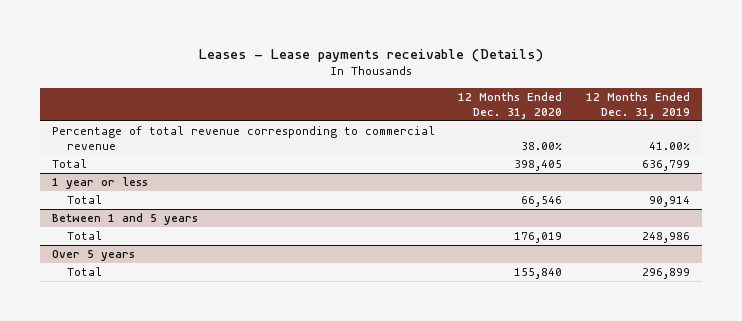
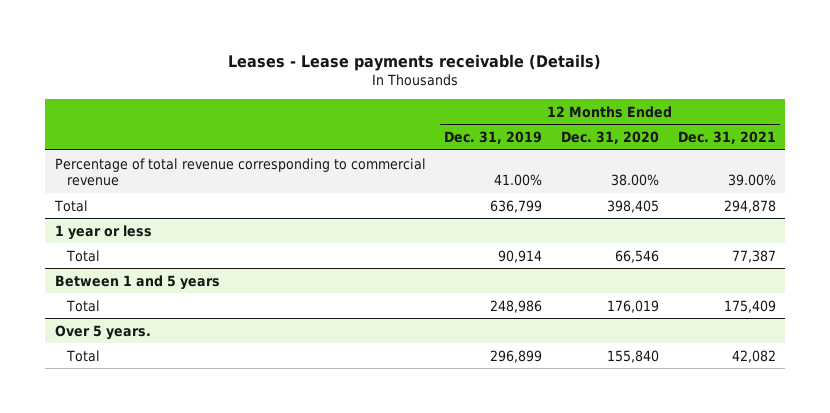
none -> [677,131,776,145] Dec. 31, 2021
[51,250,135,262] Over 5 years -> [54,324,151,340] Over 5 years.

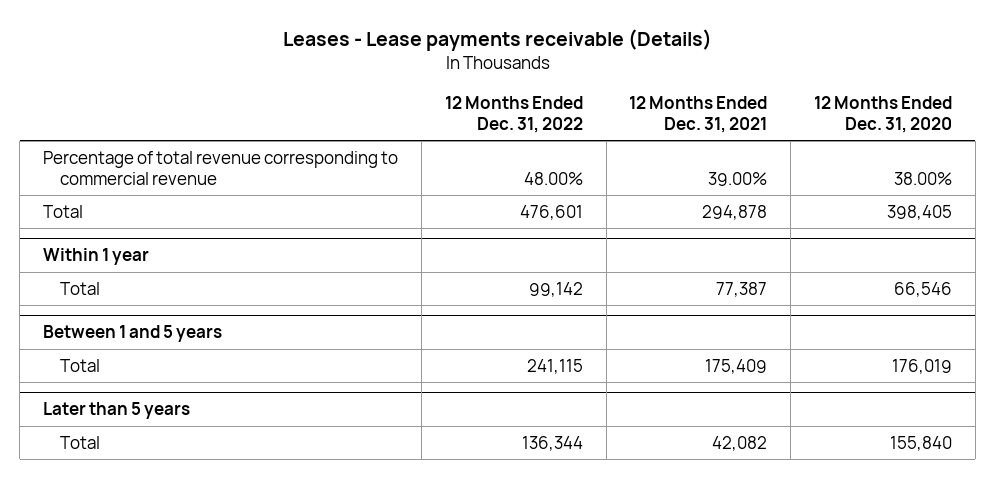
[444,131,543,145] Dec. 31, 2019 -> none
none -> [444,95,583,134] 12 Months Ended Dec. 31, 2022
[54,224,152,240] 1 year or less -> [43,248,150,266] Within 1 year
[54,324,151,340] Over 5 years. -> [43,402,191,420] Later than 5 years

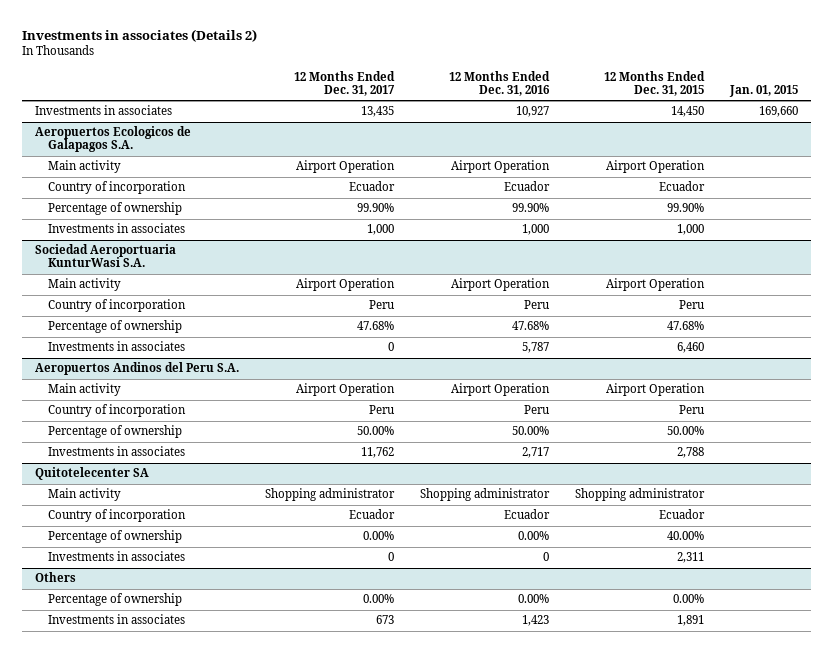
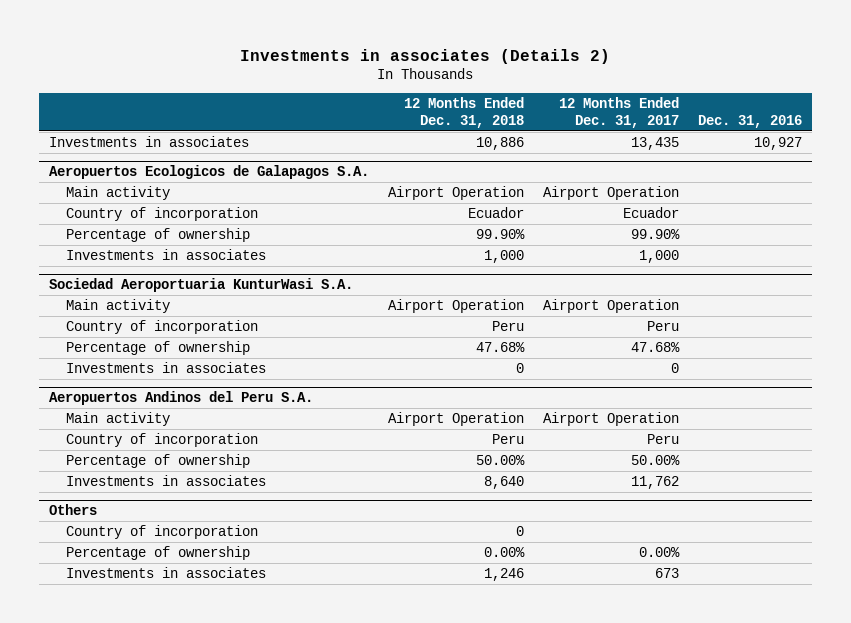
[449,70,551,96] 12 Months Ended Dec. 31, 2016 -> none
[604,70,706,96] 12 Months Ended Dec. 31, 2015 -> none
[729,84,799,97] Jan. 01, 2015 -> none
none -> [403,97,524,128] 12 Months Ended Dec. 31, 2018
none -> [698,114,803,128] Dec. 31, 2016
[35,467,150,481] Quitotelecenter SA -> none
[47,488,121,502] Main activity -> none
[47,509,186,523] Country of incorporation -> none
[47,530,182,544] Percentage of ownership -> none
[47,551,185,562] Investments in associates -> none
none -> [65,524,258,539] Country of incorporation

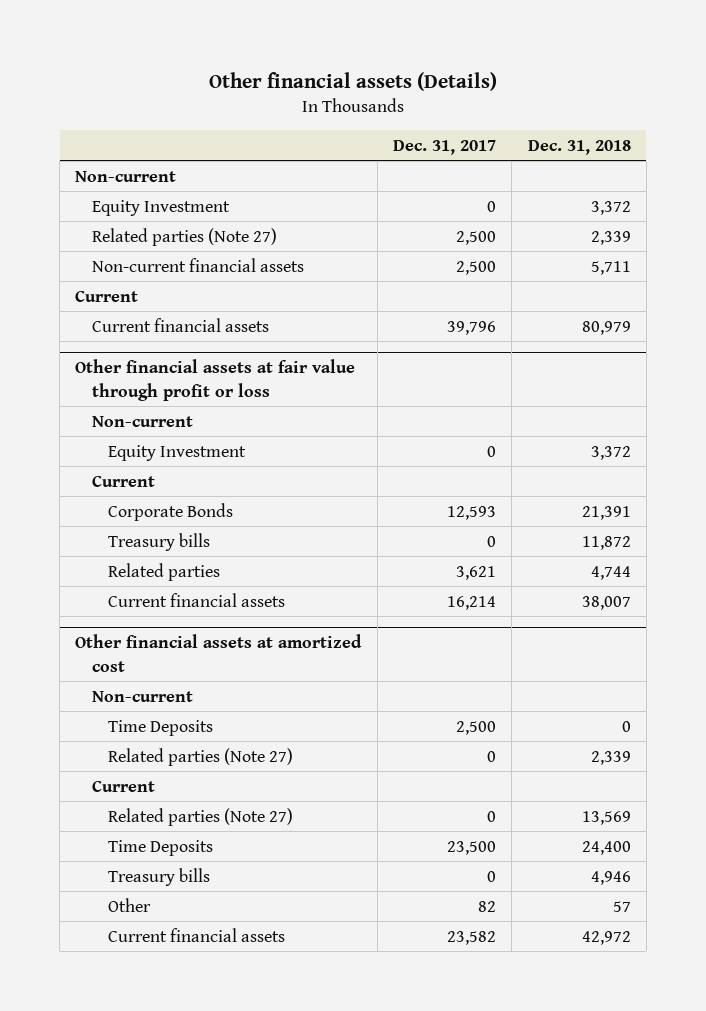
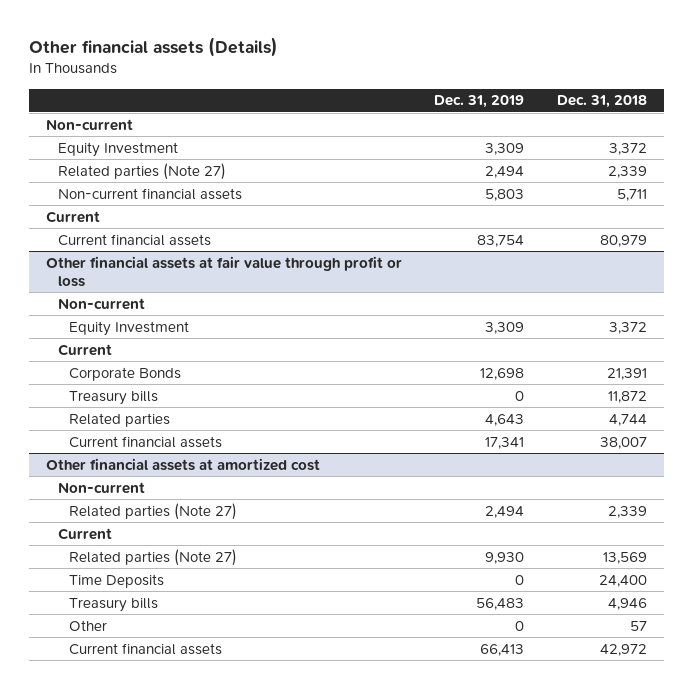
[393,139,497,155] Dec. 31, 2017 -> none
none -> [434,95,525,109] Dec. 31, 2019
[107,719,213,736] Time Deposits -> none

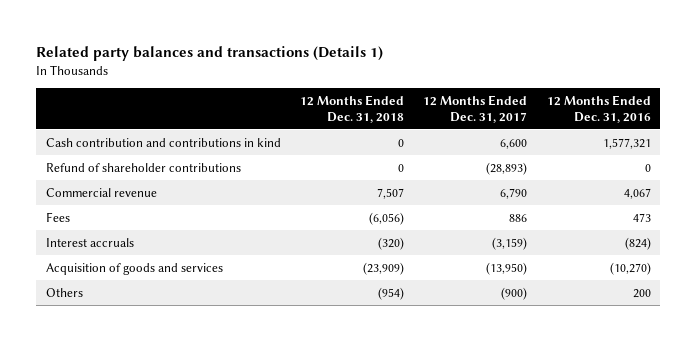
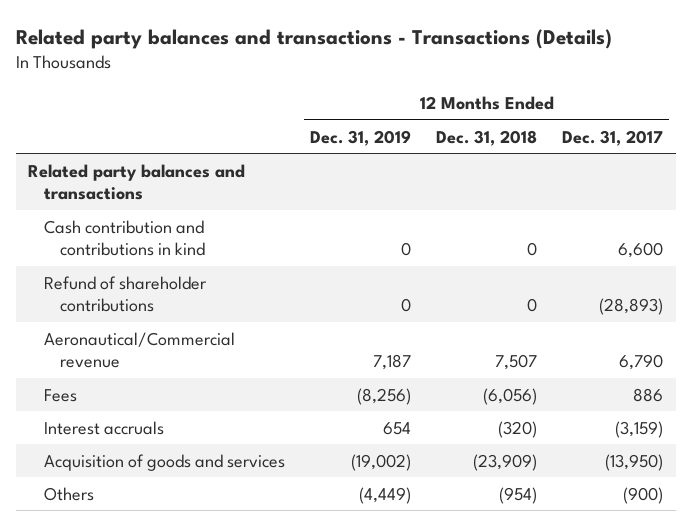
[36,45,384,61] Related party balances and transactions (Details 1) -> [15,28,612,49] Related party balances and transactions - Transactions (Details)
[546,94,651,123] 12 Months Ended Dec. 31, 2016 -> none
none -> [310,129,412,146] Dec. 31, 2019
none -> [28,163,246,200] Related party balances and transactions
[45,187,157,197] Commercial revenue -> [44,331,236,368] Aeronautical/Commercial revenue

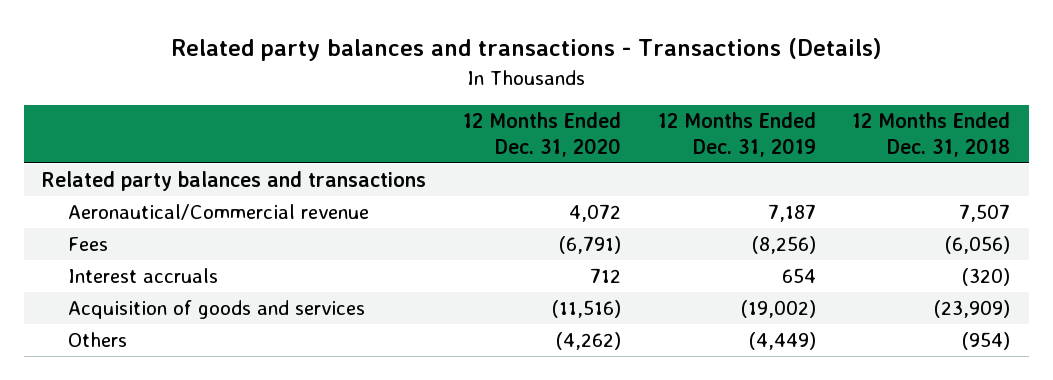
[562,129,664,146] Dec. 31, 2017 -> none
none -> [463,112,622,157] 12 Months Ended Dec. 31, 2020
[44,219,206,256] Cash contribution and contributions in kind -> none
[44,275,208,312] Refund of shareholder contributions -> none

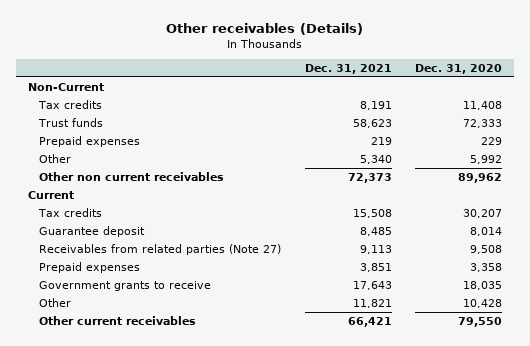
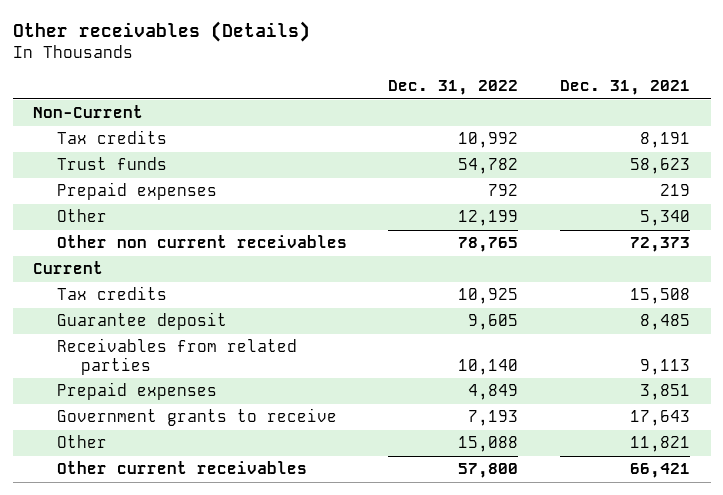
[415,63,503,74] Dec. 31, 2020 -> none
none -> [388,80,519,96] Dec. 31, 2022
[38,243,281,255] Receivables from related parties (Note 27) -> [56,338,297,375] Receivables from related parties

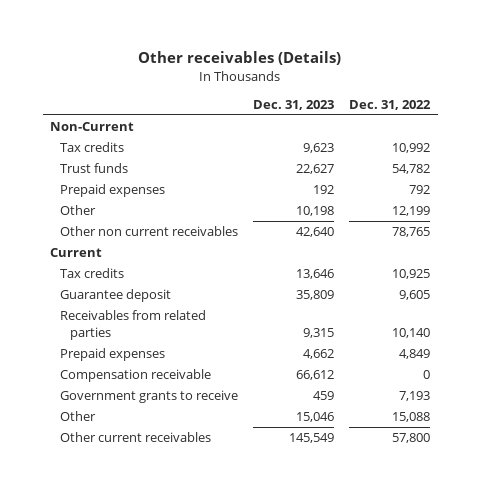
[559,80,690,96] Dec. 31, 2021 -> none
none -> [253,100,335,111] Dec. 31, 2023
none -> [60,369,212,383] Compensation receivable

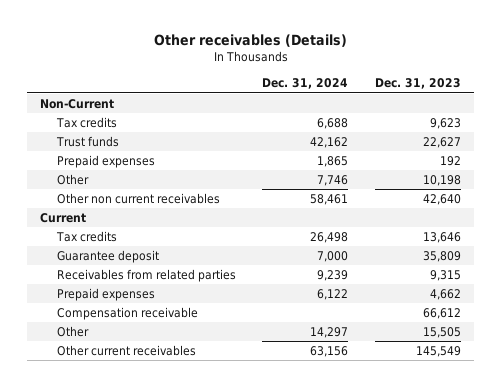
[349,100,432,111] Dec. 31, 2022 -> none
none -> [262,78,349,90] Dec. 31, 2024
[60,390,239,404] Government grants to receive -> none
[296,412,335,423] 15,046 -> [422,327,461,339] 15,505

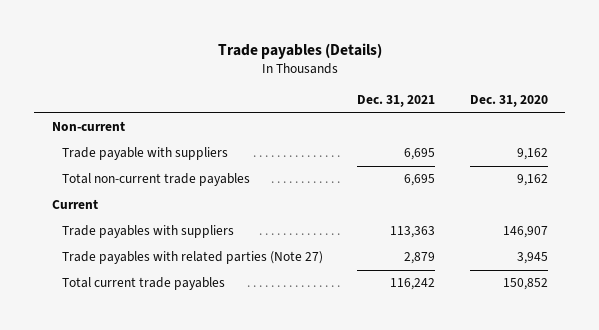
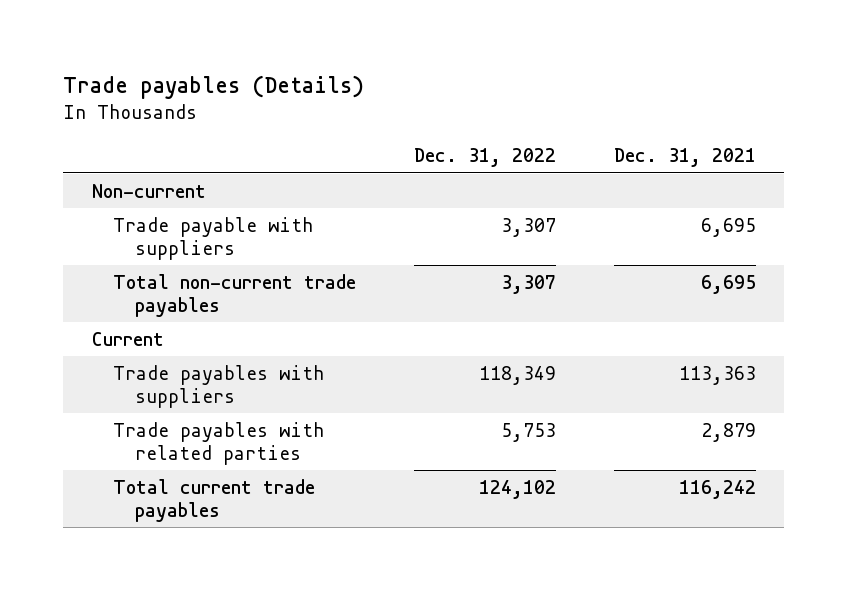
[469,95,548,108] Dec. 31, 2020 -> none
none -> [413,148,556,168] Dec. 31, 2022
[61,251,323,265] Trade payables with related parties (Note 27) -> [113,421,325,465] Trade payables with related parties

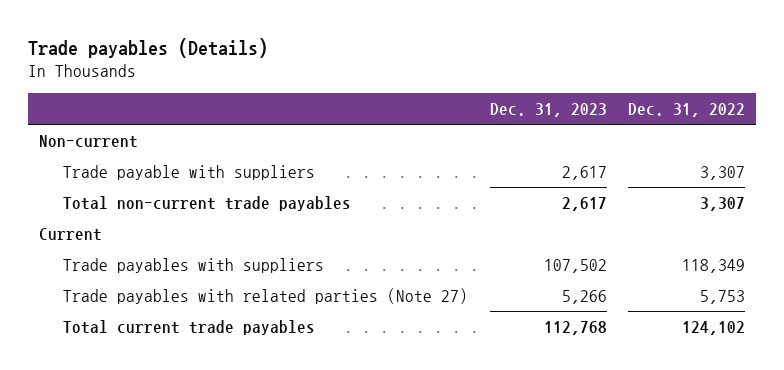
[613,148,756,168] Dec. 31, 2021 -> none
none -> [489,103,607,118] Dec. 31, 2023
[113,421,325,465] Trade payables with related parties -> [62,288,468,305] Trade payables with related parties (Note 27)

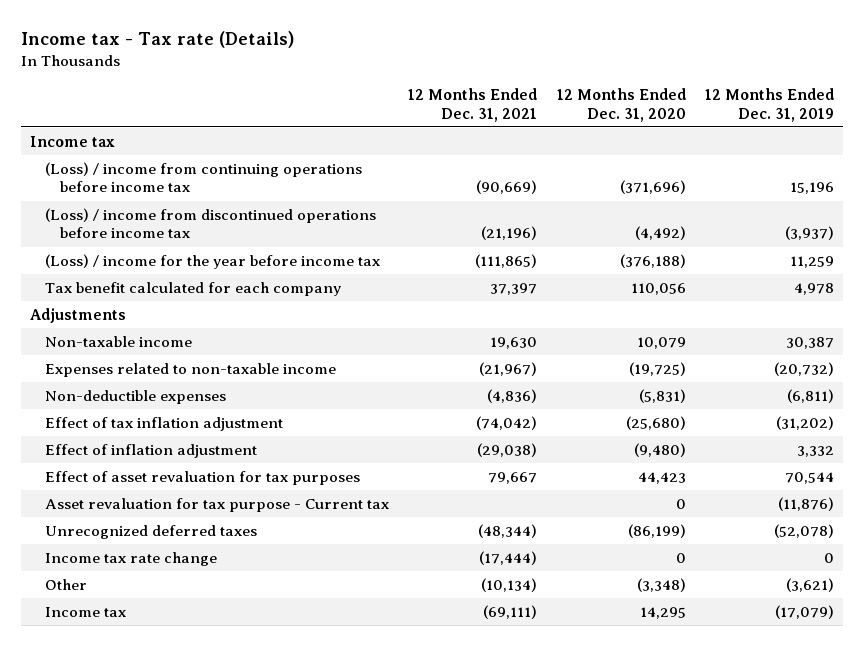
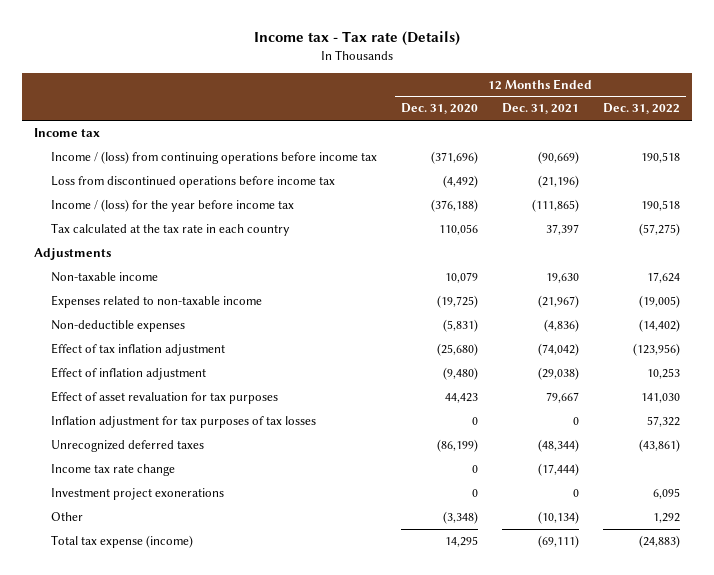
[704,87,834,122] 12 Months Ended Dec. 31, 2019 -> none
none -> [602,103,680,115] Dec. 31, 2022
[45,161,363,193] (Loss) / income from continuing operations before income tax -> [51,151,378,165] Income / (loss) from continuing operations before income tax
[45,207,377,239] (Loss) / income from discontinued operations before income tax -> [51,176,336,189] Loss from discontinued operations before income tax
[45,253,381,269] (Loss) / income for the year before income tax -> [51,199,295,213] Income / (loss) for the year before income tax
[45,281,342,296] Tax benefit calculated for each company -> [51,223,291,237] Tax calculated at the tax rate in each country
[45,497,390,512] Asset revaluation for tax purpose - Current tax -> none
none -> [51,416,317,429] Inflation adjustment for tax purposes of tax losses
none -> [51,488,225,501] Investment project exonerations
[45,606,127,617] Income tax -> [51,535,194,549] Total tax expense (income)

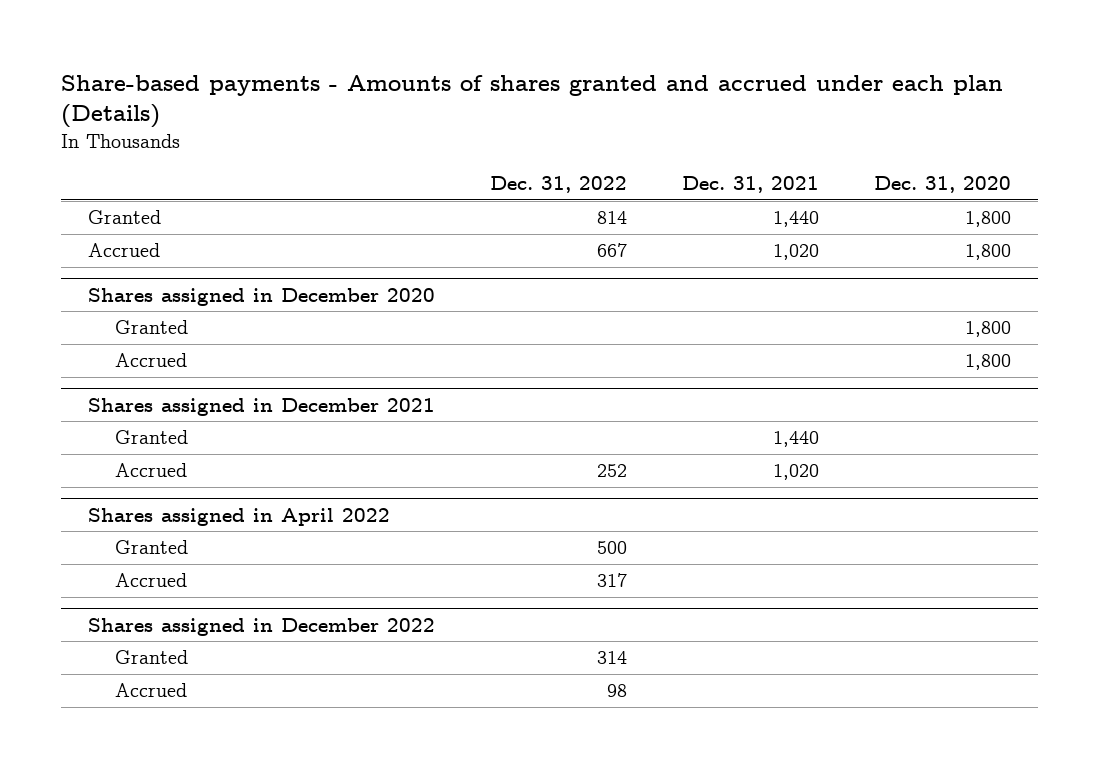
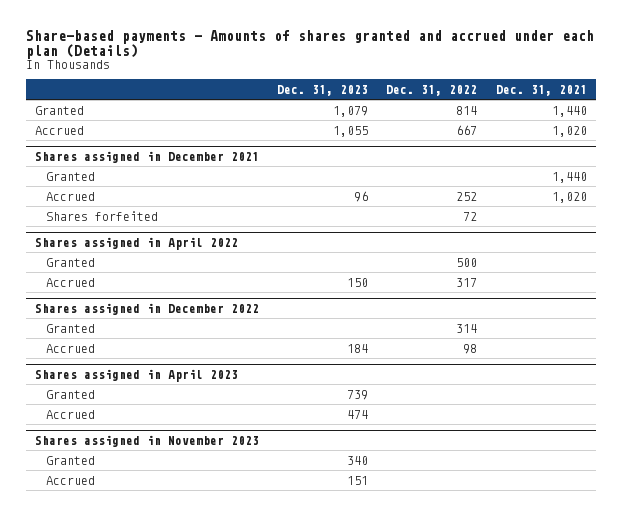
[873,176,1011,194] Dec. 31, 2020 -> none
none -> [276,84,368,96] Dec. 31, 2023
[88,287,436,306] Shares assigned in December 2020 -> none
[115,320,189,335] Granted -> none
[115,353,188,368] Accrued -> none
none -> [46,210,159,221] Shares forfeited
none -> [34,368,238,382] Shares assigned in April 2023
none -> [46,389,96,399] Granted
none -> [46,409,96,419] Accrued
none -> [34,434,259,447] Shares assigned in November 2023
none -> [46,455,96,465] Granted
none -> [46,475,96,485] Accrued

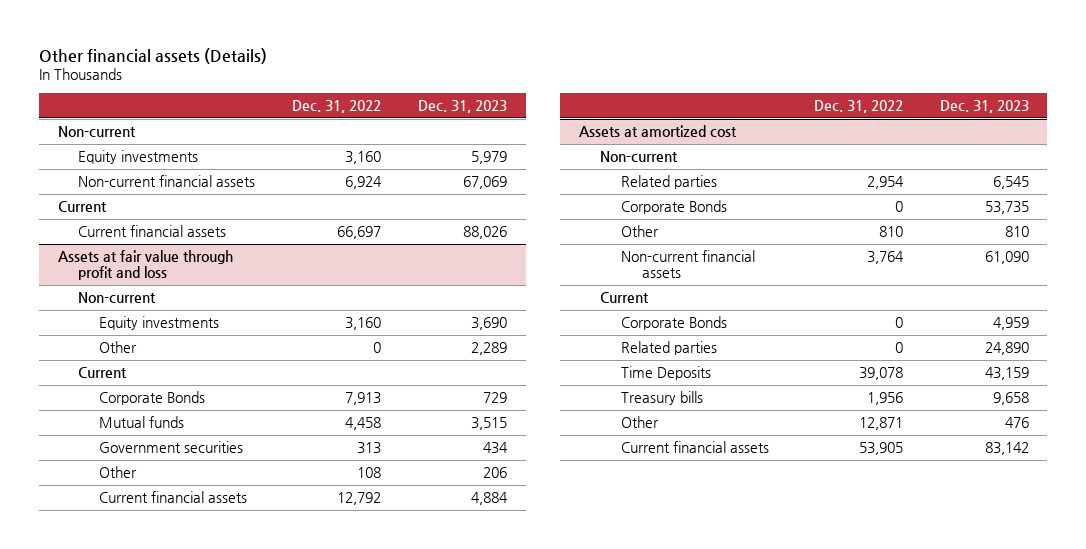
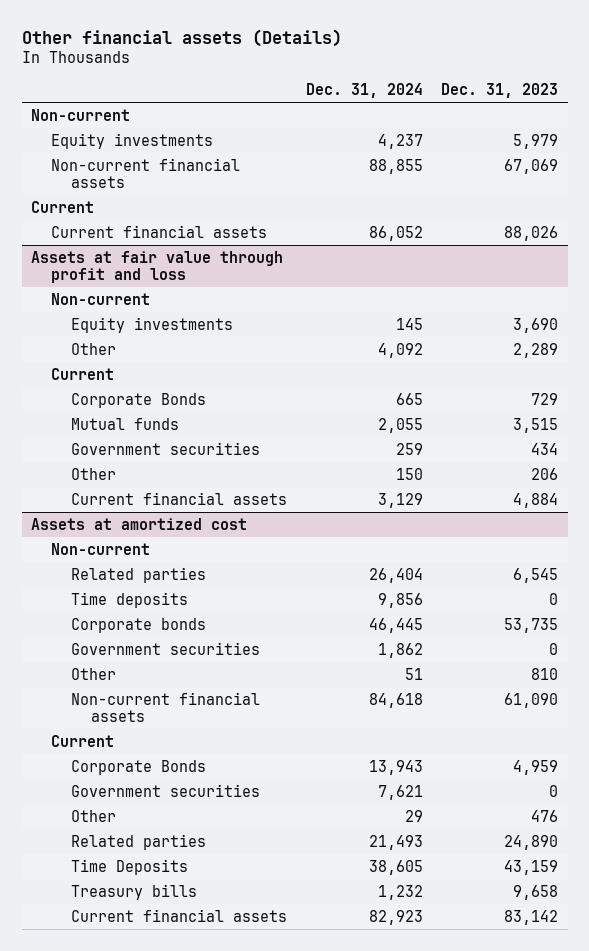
[292,100,382,114] Dec. 31, 2022 -> none
none -> [305,82,423,98] Dec. 31, 2024
none -> [70,591,188,608] Time deposits
[620,200,727,215] Corporate Bonds -> [70,617,206,633] Corporate bonds
none -> [70,641,260,655] Government securities
none -> [70,783,260,797] Government securities
[620,416,659,429] Other -> [70,809,116,822] Other

